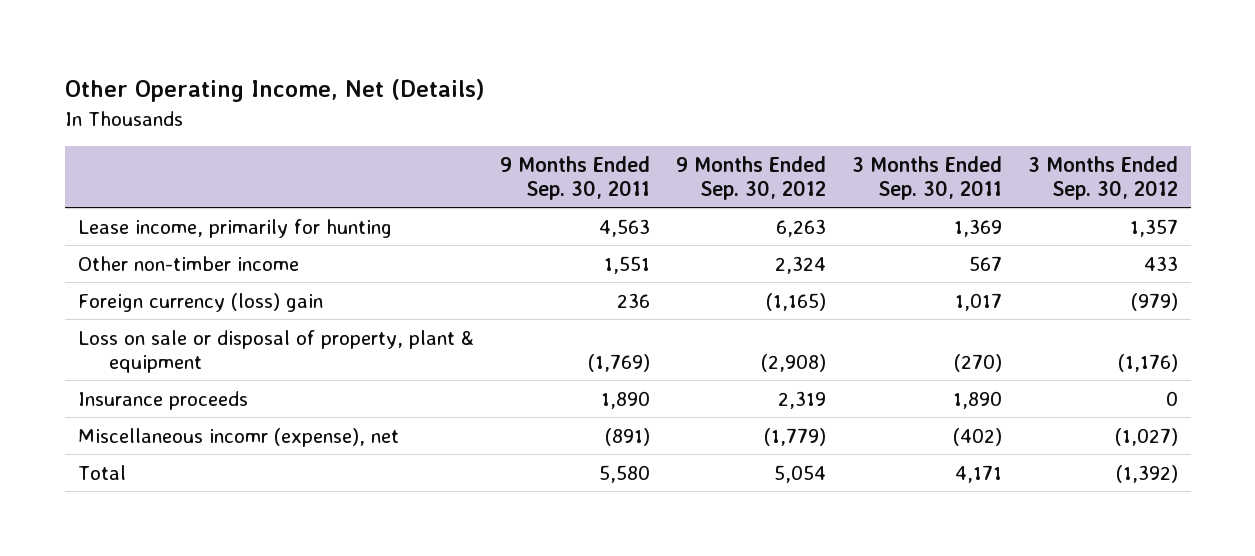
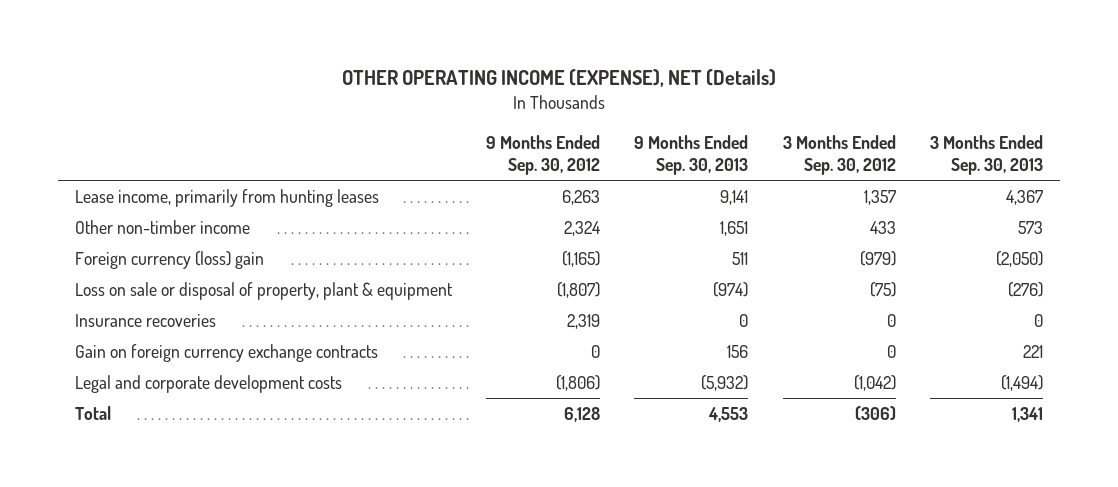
[64,79,485,103] Other Operating Income, Net (Details) -> [341,69,776,88] OTHER OPERATING INCOME (EXPENSE), NET (Details)
[499,156,650,201] 9 Months Ended Sep. 30, 2011 -> none
[851,156,1002,201] 3 Months Ended Sep. 30, 2011 -> none
none -> [634,134,749,175] 9 Months Ended Sep. 30, 2013
none -> [929,134,1043,175] 3 Months Ended Sep. 30, 2013
[77,218,392,238] Lease income, primarily for hunting -> [74,189,379,208] Lease income, primarily from hunting leases
[77,427,399,447] Miscellaneous incomr (expense), net -> none
[760,353,826,372] (2,908) -> [557,282,601,299] (1,807)
[1117,353,1178,372] (1,176) -> [869,282,896,298] (75)
[77,390,248,410] Insurance proceeds -> [74,314,216,328] Insurance recoveries
none -> [74,344,378,363] Gain on foreign currency exchange contracts
none -> [74,375,342,394] Legal and corporate development costs
[773,464,826,483] 5,054 -> [564,407,601,423] 6,128
[1115,464,1178,483] (1,392) -> [854,406,896,421] (306)

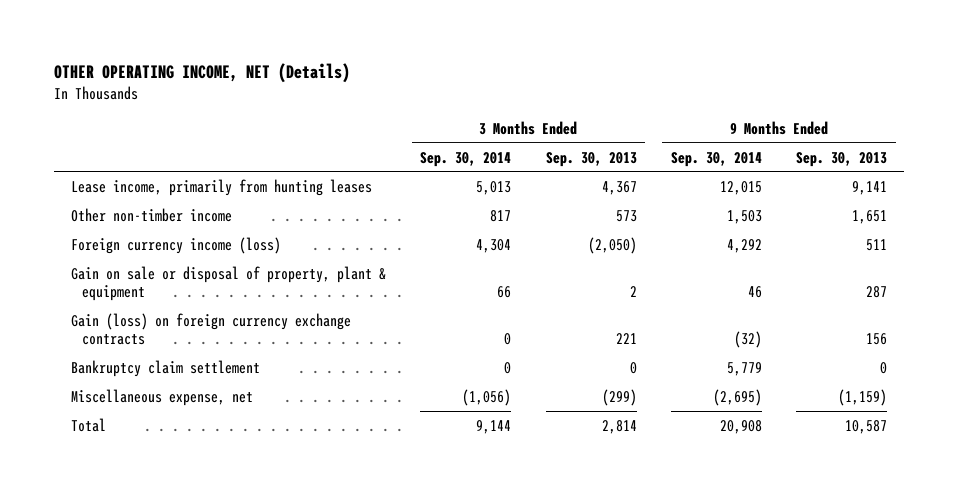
[341,69,776,88] OTHER OPERATING INCOME (EXPENSE), NET (Details) -> [53,62,350,83] OTHER OPERATING INCOME, NET (Details)
[486,134,601,175] 9 Months Ended Sep. 30, 2012 -> none
[782,134,896,175] 3 Months Ended Sep. 30, 2012 -> none
none -> [420,151,512,167] Sep. 30, 2014
none -> [670,151,762,167] Sep. 30, 2014
[74,314,216,328] Insurance recoveries -> none
[74,375,342,394] Legal and corporate development costs -> none
[74,251,264,270] Foreign currency (loss) gain -> [70,236,281,254] Foreign currency income (loss)
[74,282,453,301] Loss on sale or disposal of property, plant & equipment -> [70,265,386,302] Gain on sale or disposal of property, plant & equipment
[713,282,749,298] (974) -> [866,286,888,299] 287
[1007,282,1043,298] (276) -> [629,286,637,298] 2
[74,344,378,363] Gain on foreign currency exchange contracts -> [70,312,351,346] Gain (loss) on foreign currency exchange contracts
none -> [70,359,260,377] Bankruptcy claim settlement
none -> [70,388,253,406] Miscellaneous expense, net
[708,407,749,423] 4,553 -> [845,419,888,434] 10,587
[1011,407,1043,423] 1,341 -> [601,419,637,434] 2,814

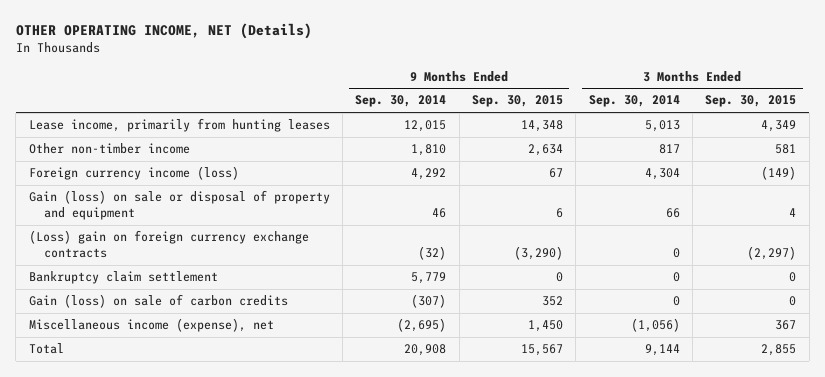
[545,151,637,167] Sep. 30, 2013 -> none
[796,151,888,167] Sep. 30, 2013 -> none
none -> [472,95,564,108] Sep. 30, 2015
none -> [705,95,797,108] Sep. 30, 2015
[726,209,762,224] 1,503 -> [411,144,447,157] 1,810
[70,265,386,302] Gain on sale or disposal of property, plant & equipment -> [28,190,330,221] Gain (loss) on sale or disposal of property and equipment
[70,312,351,346] Gain (loss) on foreign currency exchange contracts -> [28,230,309,259] (Loss) gain on foreign currency exchange contracts
none -> [28,294,288,309] Gain (loss) on sale of carbon credits
[70,388,253,406] Miscellaneous expense, net -> [28,318,274,333] Miscellaneous income (expense), net

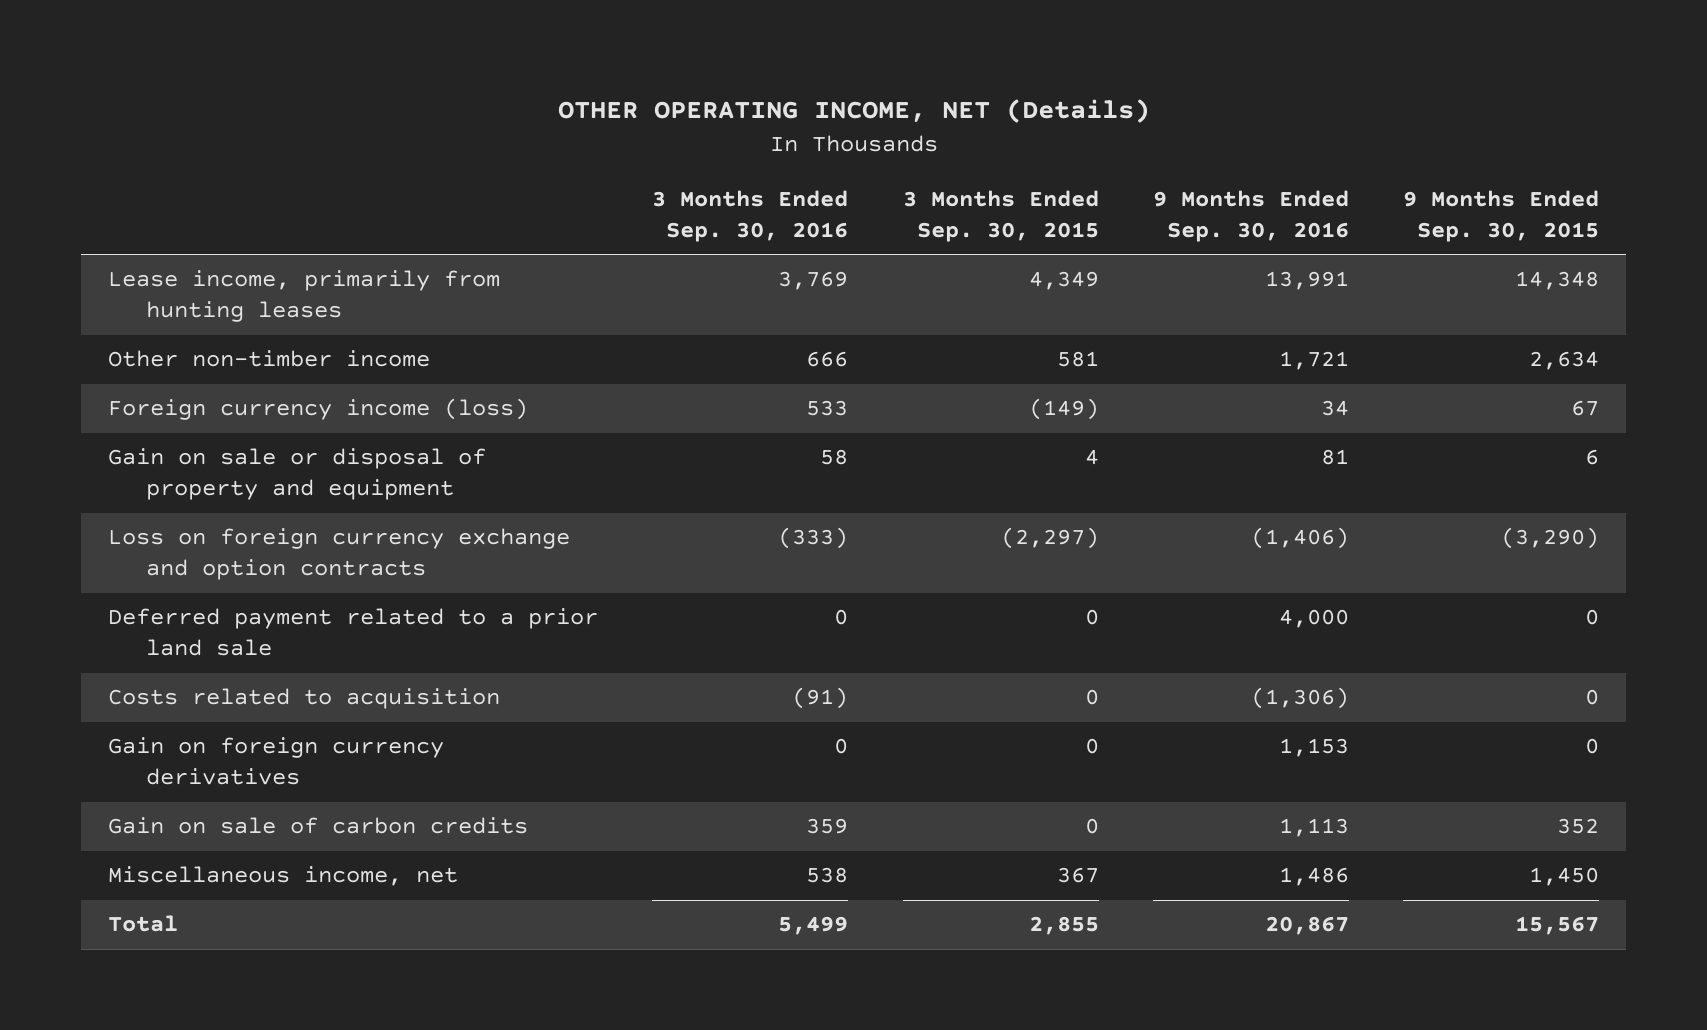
[355,95,447,108] Sep. 30, 2014 -> none
[588,95,680,108] Sep. 30, 2014 -> none
none -> [652,190,849,242] 3 Months Ended Sep. 30, 2016
none -> [1152,190,1349,242] 9 Months Ended Sep. 30, 2016
[28,271,218,285] Bankruptcy claim settlement -> none
[28,190,330,221] Gain (loss) on sale or disposal of property and equipment -> [108,448,487,501] Gain on sale or disposal of property and equipment
[28,230,309,259] (Loss) gain on foreign currency exchange contracts -> [108,528,571,581] Loss on foreign currency exchange and option contracts
none -> [108,608,599,657] Deferred payment related to a prior land sale
none -> [108,688,501,710] Costs related to acquisition
none -> [108,737,445,786] Gain on foreign currency derivatives
[28,294,288,309] Gain (loss) on sale of carbon credits -> [108,817,529,835] Gain on sale of carbon credits
[28,318,274,333] Miscellaneous income (expense), net -> [108,866,459,887] Miscellaneous income, net

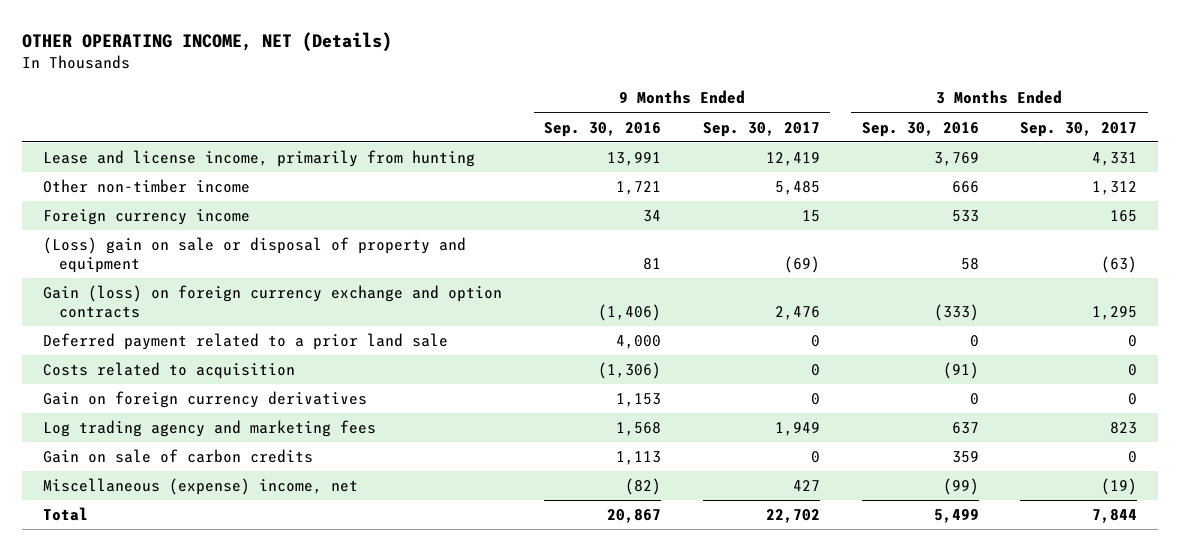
[902,190,1099,242] 3 Months Ended Sep. 30, 2015 -> none
[1403,190,1600,242] 9 Months Ended Sep. 30, 2015 -> none
none -> [702,121,820,137] Sep. 30, 2017
none -> [1020,121,1138,137] Sep. 30, 2017
[108,270,501,323] Lease income, primarily from hunting leases -> [43,150,476,168] Lease and license income, primarily from hunting
[108,398,529,421] Foreign currency income (loss) -> [43,209,251,226] Foreign currency income
[108,448,487,501] Gain on sale or disposal of property and equipment -> [43,237,467,273] (Loss) gain on sale or disposal of property and equipment
[108,528,571,581] Loss on foreign currency exchange and option contracts -> [43,285,503,318] Gain (loss) on foreign currency exchange and option contracts
none -> [43,420,377,438] Log trading agency and marketing fees
[108,866,459,887] Miscellaneous income, net -> [43,478,359,496] Miscellaneous (expense) income, net
[806,867,849,884] 538 -> [942,478,979,496] (99)
[1278,867,1349,887] 1,486 -> [624,478,661,496] (82)

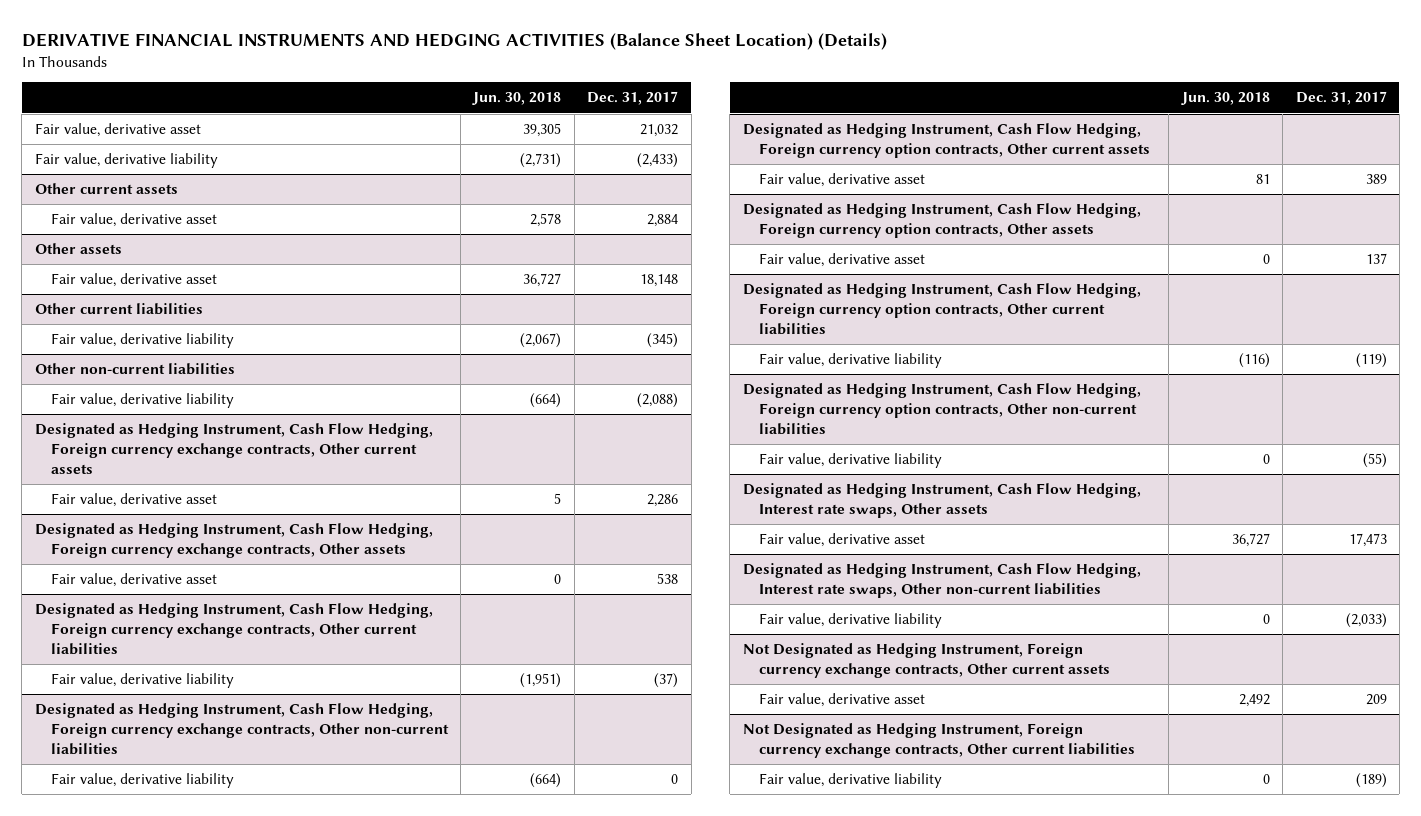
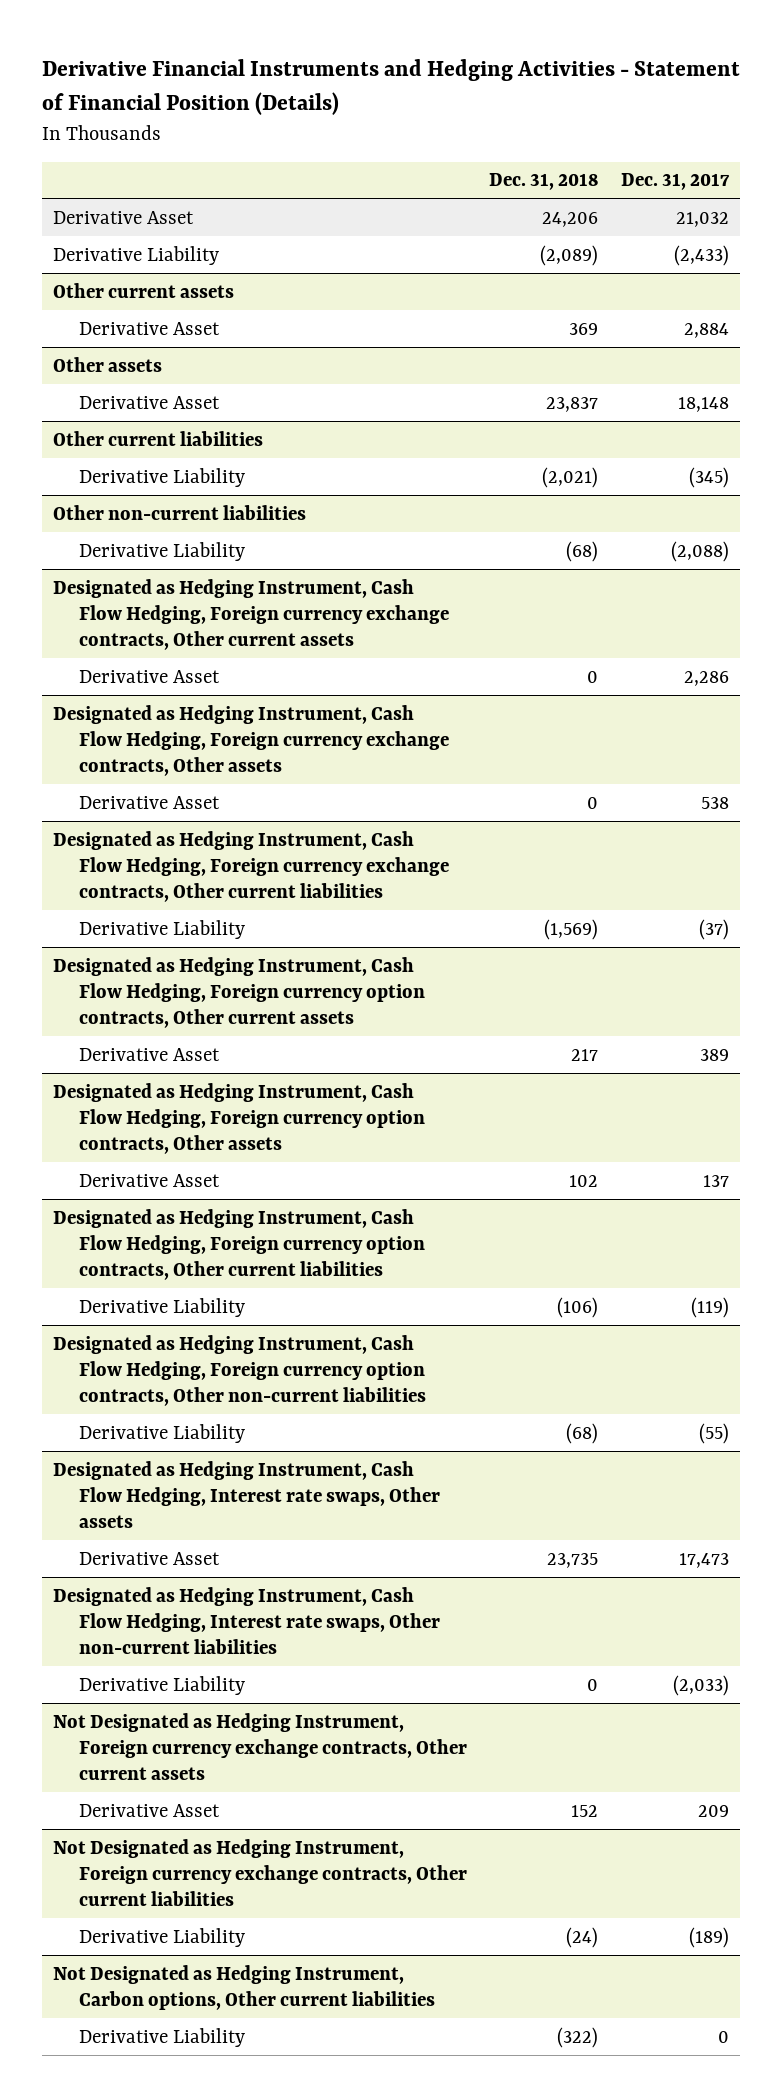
[21,32,887,50] DERIVATIVE FINANCIAL INSTRUMENTS AND HEDGING ACTIVITIES (Balance Sheet Location) (Details) -> [41,58,740,116] Derivative Financial Instruments and Hedging Activities - Statement of Financial Position (Details)
[472,92,562,106] Jun. 30, 2018 -> none
none -> [489,173,599,191] Dec. 31, 2018
[34,123,201,138] Fair value, derivative asset -> [53,210,195,224] Derivative Asset
[34,153,218,169] Fair value, derivative liability -> [53,245,220,265] Derivative Liability
[50,213,217,228] Fair value, derivative asset -> [79,321,221,335] Derivative Asset
[50,273,217,288] Fair value, derivative asset -> [79,395,221,409] Derivative Asset
[50,333,234,349] Fair value, derivative liability -> [79,467,246,487] Derivative Liability
[50,393,234,409] Fair value, derivative liability -> [79,541,246,561] Derivative Liability
[50,493,217,508] Fair value, derivative asset -> [79,669,221,683] Derivative Asset
[50,573,217,588] Fair value, derivative asset -> [79,795,221,809] Derivative Asset
[34,703,449,755] Designated as Hedging Instrument, Cash Flow Hedging, Foreign currency exchange contracts, Other non-current liabilities -> none
[50,773,234,789] Fair value, derivative liability -> none
[50,673,234,689] Fair value, derivative liability -> [79,919,246,939] Derivative Liability
[758,173,925,188] Fair value, derivative asset -> [79,1047,221,1061] Derivative Asset
[758,253,925,268] Fair value, derivative asset -> [79,1173,221,1187] Derivative Asset
[758,353,942,369] Fair value, derivative liability -> [79,1297,246,1317] Derivative Liability
[758,453,942,469] Fair value, derivative liability -> [79,1423,246,1443] Derivative Liability
[758,533,925,548] Fair value, derivative asset -> [79,1551,221,1565] Derivative Asset
[758,613,942,629] Fair value, derivative liability -> [79,1675,246,1695] Derivative Liability
[758,693,925,708] Fair value, derivative asset -> [79,1803,221,1817] Derivative Asset
[758,773,942,789] Fair value, derivative liability -> [79,1927,246,1947] Derivative Liability
none -> [53,1964,436,2010] Not Designated as Hedging Instrument, Carbon options, Other current liabilities
none -> [79,2027,246,2047] Derivative Liability

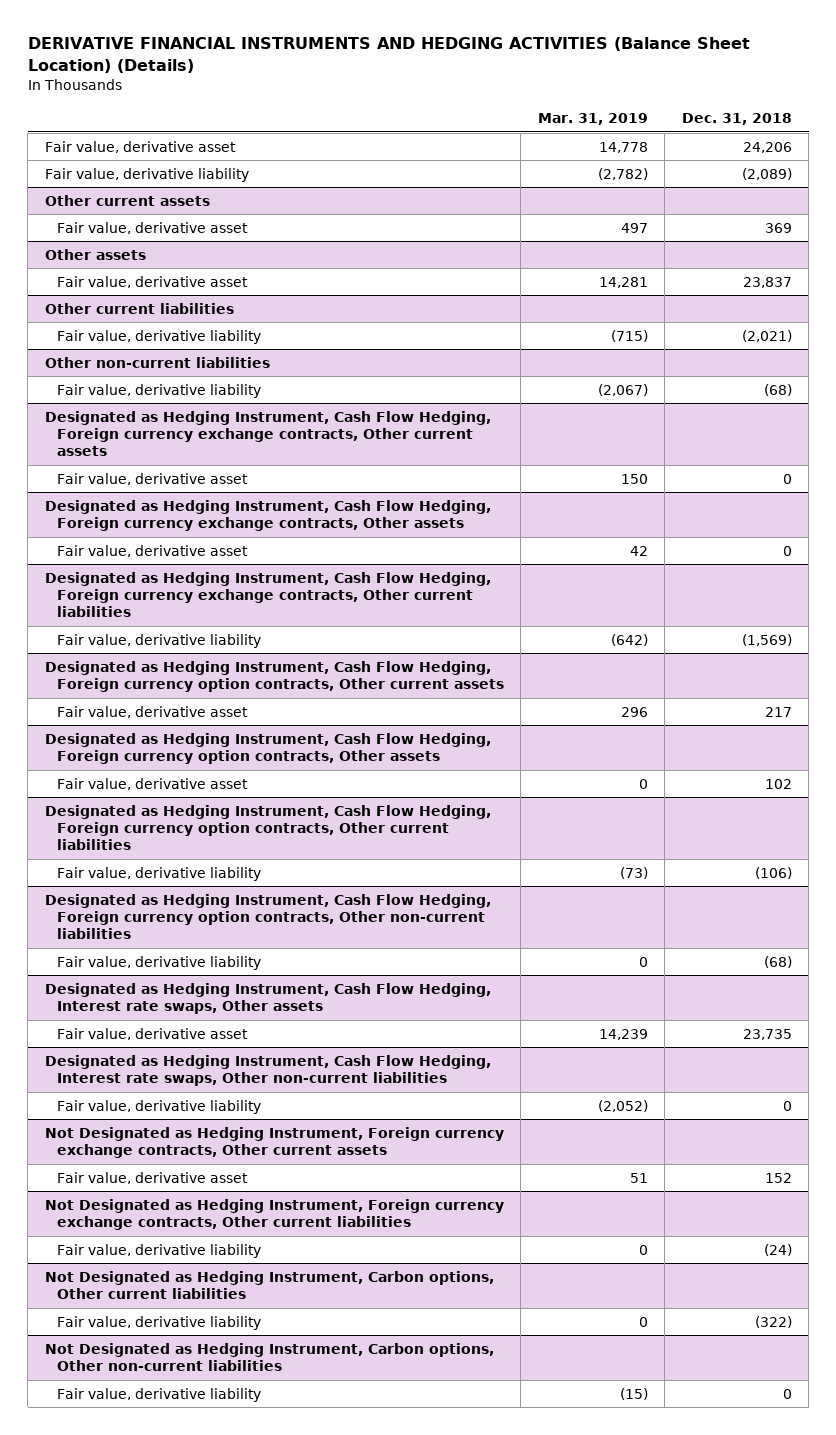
[41,58,740,116] Derivative Financial Instruments and Hedging Activities - Statement of Financial Position (Details) -> [27,37,750,74] DERIVATIVE FINANCIAL INSTRUMENTS AND HEDGING ACTIVITIES (Balance Sheet Location) (Details)
[620,173,730,191] Dec. 31, 2017 -> none
none -> [537,113,648,126] Mar. 31, 2019
[53,210,195,224] Derivative Asset -> [44,140,236,153] Fair value, derivative asset
[53,245,220,265] Derivative Liability -> [44,167,249,182] Fair value, derivative liability
[79,321,221,335] Derivative Asset -> [56,221,248,234] Fair value, derivative asset
[79,395,221,409] Derivative Asset -> [56,275,248,288] Fair value, derivative asset
[79,467,246,487] Derivative Liability -> [56,329,261,344] Fair value, derivative liability
[79,541,246,561] Derivative Liability -> [56,383,261,398] Fair value, derivative liability
[79,669,221,683] Derivative Asset -> [56,472,248,485] Fair value, derivative asset
[79,795,221,809] Derivative Asset -> [56,544,248,557] Fair value, derivative asset
[79,919,246,939] Derivative Liability -> [56,633,261,648] Fair value, derivative liability
[79,1047,221,1061] Derivative Asset -> [56,705,248,718] Fair value, derivative asset
[79,1173,221,1187] Derivative Asset -> [56,777,248,790] Fair value, derivative asset
[79,1297,246,1317] Derivative Liability -> [56,866,261,881] Fair value, derivative liability
[79,1423,246,1443] Derivative Liability -> [56,955,261,970] Fair value, derivative liability
[79,1551,221,1565] Derivative Asset -> [56,1027,248,1040] Fair value, derivative asset
[79,1675,246,1695] Derivative Liability -> [56,1099,261,1114] Fair value, derivative liability
[79,1803,221,1817] Derivative Asset -> [56,1171,248,1184] Fair value, derivative asset
[79,1927,246,1947] Derivative Liability -> [56,1243,261,1258] Fair value, derivative liability
[79,2027,246,2047] Derivative Liability -> [56,1315,261,1330] Fair value, derivative liability
none -> [44,1342,494,1372] Not Designated as Hedging Instrument, Carbon options, Other non-current liabilities
none -> [56,1387,261,1402] Fair value, derivative liability

